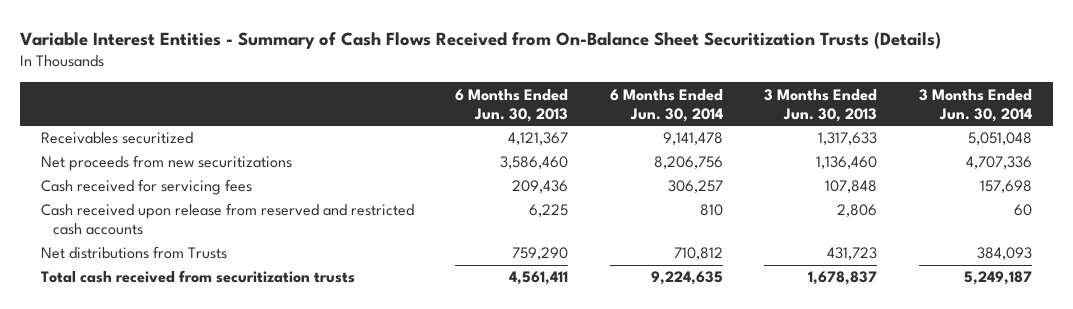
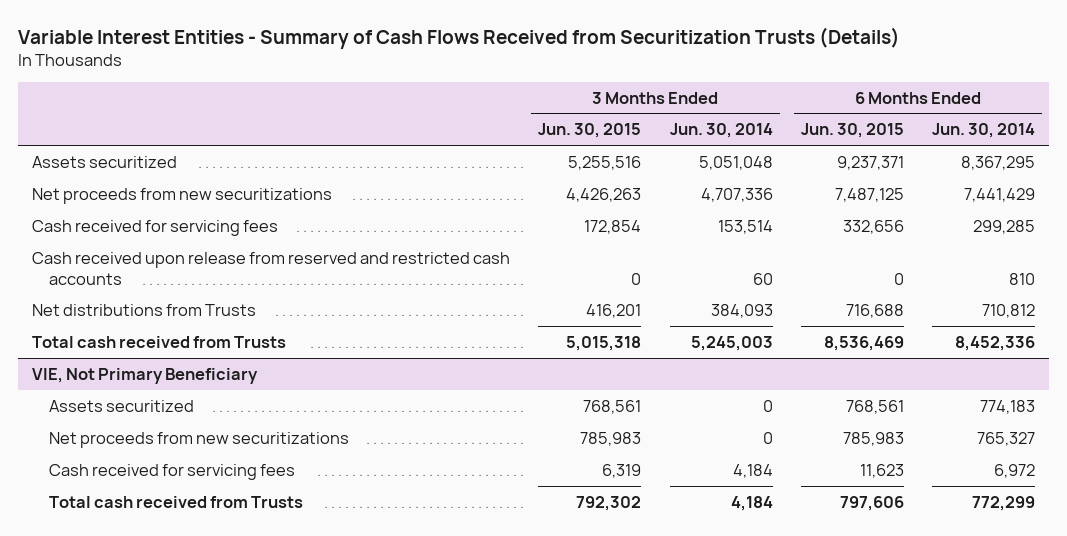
[19,31,941,49] Variable Interest Entities - Summary of Cash Flows Received from On-Balance Sheet Securitization Trusts (Details) -> [18,26,901,49] Variable Interest Entities - Summary of Cash Flows Received from Securitization Trusts (Details)
[455,88,569,122] 6 Months Ended Jun. 30, 2013 -> none
[764,88,878,122] 3 Months Ended Jun. 30, 2013 -> none
none -> [538,123,642,139] Jun. 30, 2015
none -> [800,123,904,139] Jun. 30, 2015
[40,132,193,145] Receivables securitized -> [32,155,178,168] Assets securitized
[662,132,723,146] 9,141,478 -> [960,155,1035,170] 8,367,295
[653,156,723,170] 8,206,756 -> [963,187,1035,202] 7,441,429
[667,180,723,194] 306,257 -> [972,219,1035,234] 299,285
[980,180,1033,194] 157,698 -> [717,219,773,234] 153,514
[40,270,355,284] Total cash received from securitization trusts -> [32,335,287,348] Total cash received from Trusts
[650,271,723,286] 9,224,635 -> [954,335,1035,351] 8,452,336
[964,271,1033,286] 5,249,187 -> [690,335,773,351] 5,245,003
none -> [32,367,259,384] VIE, Not Primary Beneficiary
none -> [49,399,195,412] Assets securitized
none -> [49,431,350,448] Net proceeds from new securitizations
none -> [49,463,296,480] Cash received for servicing fees
none -> [49,495,304,508] Total cash received from Trusts

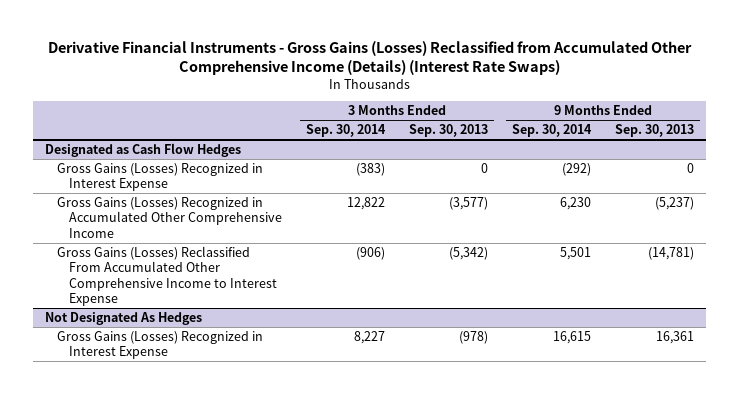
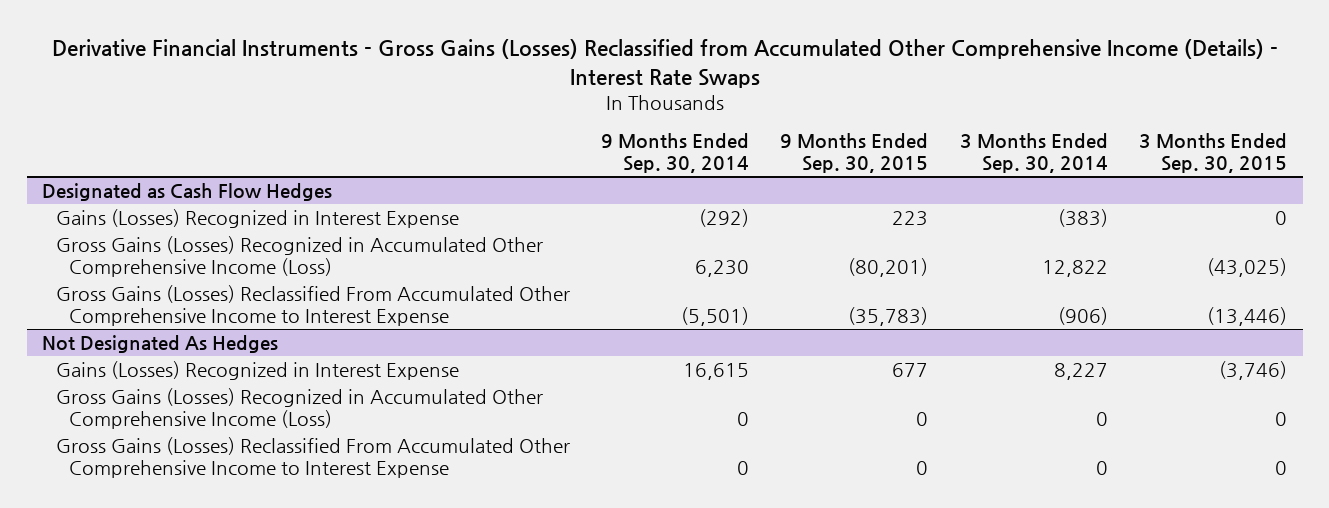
[47,40,692,75] Derivative Financial Instruments - Gross Gains (Losses) Reclassified from Accumulated Other Comprehensive Income (Details) (Interest Rate Swaps) -> [51,39,1278,88] Derivative Financial Instruments - Gross Gains (Losses) Reclassified from Accumulated Other Comprehensive Income (Details) - Interest Rate Swaps
[409,124,489,138] Sep. 30, 2013 -> none
[615,124,695,138] Sep. 30, 2013 -> none
none -> [780,133,929,174] 9 Months Ended Sep. 30, 2015
none -> [1138,133,1287,174] 3 Months Ended Sep. 30, 2015
[57,163,264,192] Gross Gains (Losses) Recognized in Interest Expense -> [55,208,459,228] Gains (Losses) Recognized in Interest Expense
[57,197,282,238] Gross Gains (Losses) Recognized in Accumulated Other Comprehensive Income -> [55,235,543,278] Gross Gains (Losses) Recognized in Accumulated Other Comprehensive Income (Loss)
[560,247,592,261] 5,501 -> [680,307,749,327] (5,501)
[57,331,264,360] Gross Gains (Losses) Recognized in Interest Expense -> [55,360,459,380] Gains (Losses) Recognized in Interest Expense
none -> [55,387,543,430] Gross Gains (Losses) Recognized in Accumulated Other Comprehensive Income (Loss)
none -> [55,436,570,479] Gross Gains (Losses) Reclassified From Accumulated Other Comprehensive Income to Interest Expense

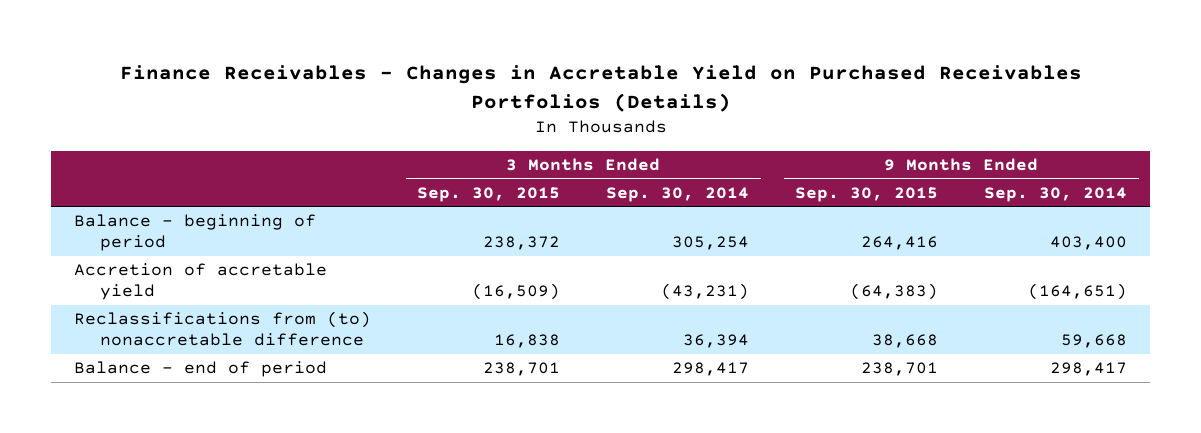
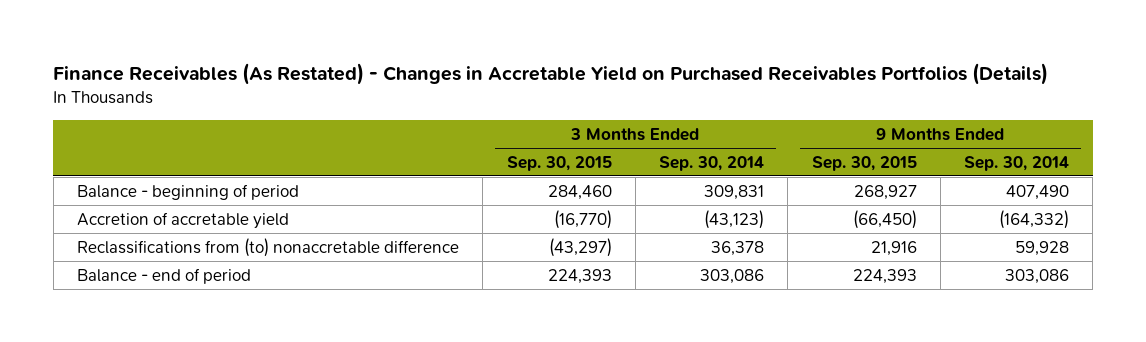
[119,65,1082,112] Finance Receivables - Changes in Accretable Yield on Purchased Receivables Portfolios (Details) -> [53,63,1049,86] Finance Receivables (As Restated) - Changes in Accretable Yield on Purchased Receivables Portfolios (Details)
[483,236,561,251] 238,372 -> [547,184,612,200] 284,460
[672,236,750,251] 305,254 -> [704,184,765,200] 309,831
[861,236,939,251] 264,416 -> [853,184,917,200] 268,927
[1050,236,1128,251] 403,400 -> [1006,184,1070,200] 407,490
[472,283,561,301] (16,509) -> [553,209,612,229] (16,770)
[661,283,750,301] (43,231) -> [704,209,765,229] (43,123)
[850,283,939,301] (64,383) -> [852,209,917,229] (66,450)
[1028,283,1128,301] (164,651) -> [999,209,1070,229] (164,332)
[494,334,561,349] 16,838 -> [548,237,612,257] (43,297)
[683,334,750,349] 36,394 -> [711,240,765,256] 36,378
[872,334,939,349] 38,668 -> [870,240,917,256] 21,916
[1061,334,1128,349] 59,668 -> [1015,240,1070,256] 59,928
[483,362,561,377] 238,701 -> [547,268,612,284] 224,393
[672,362,750,377] 298,417 -> [700,268,765,284] 303,086
[861,362,939,377] 238,701 -> [852,268,917,284] 224,393
[1050,362,1128,377] 298,417 -> [1005,268,1070,284] 303,086

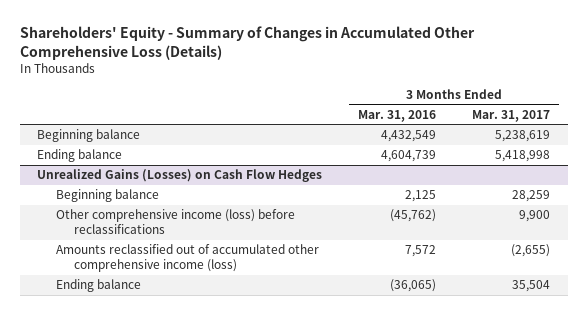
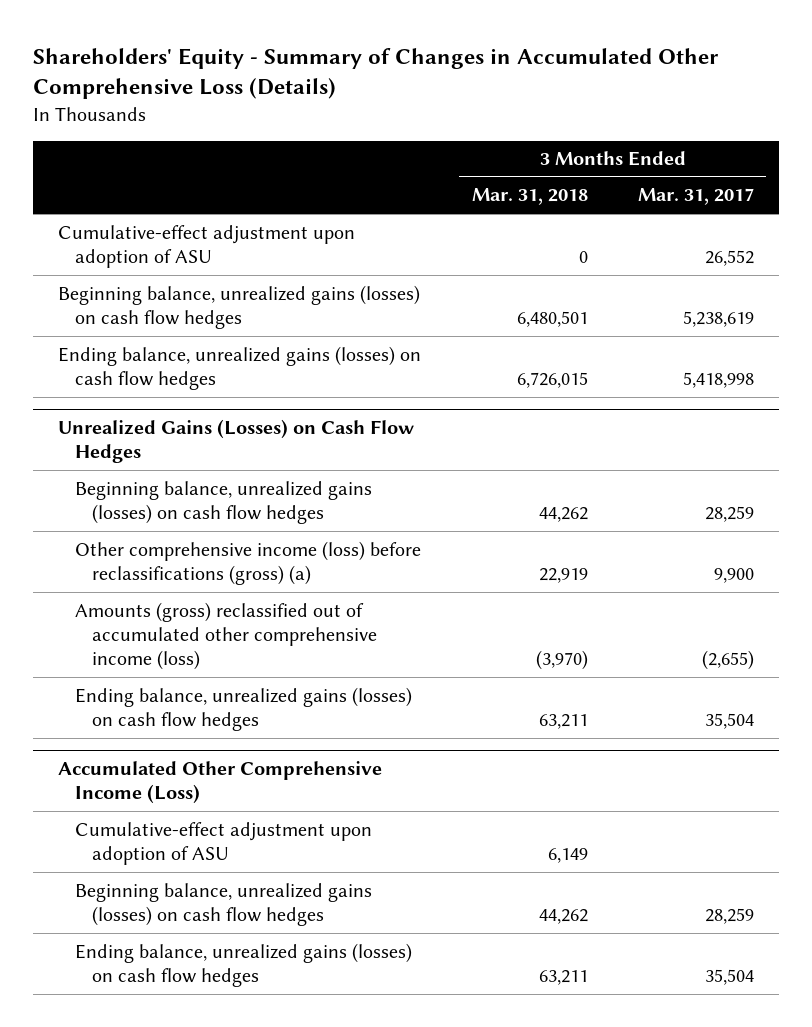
[358,110,437,123] Mar. 31, 2016 -> none
none -> [471,188,588,206] Mar. 31, 2018
none -> [58,224,356,268] Cumulative-effect adjustment upon adoption of ASU
[37,129,141,143] Beginning balance -> [58,284,421,329] Beginning balance, unrealized gains (losses) on cash flow hedges
[37,149,123,163] Ending balance -> [58,345,422,390] Ending balance, unrealized gains (losses) on cash flow hedges
[55,189,159,203] Beginning balance -> [75,480,373,524] Beginning balance, unrealized gains (losses) on cash flow hedges
[55,209,295,235] Other comprehensive income (loss) before reclassifications -> [75,540,422,585] Other comprehensive income (loss) before reclassifications (gross) (a)
[55,244,319,273] Amounts reclassified out of accumulated other comprehensive income (loss) -> [75,601,378,671] Amounts (gross) reclassified out of accumulated other comprehensive income (loss)
[55,279,141,293] Ending balance -> [75,686,413,731] Ending balance, unrealized gains (losses) on cash flow hedges
none -> [58,760,383,805] Accumulated Other Comprehensive Income (Loss)
none -> [75,821,373,865] Cumulative-effect adjustment upon adoption of ASU
none -> [75,882,373,926] Beginning balance, unrealized gains (losses) on cash flow hedges
none -> [75,942,413,987] Ending balance, unrealized gains (losses) on cash flow hedges

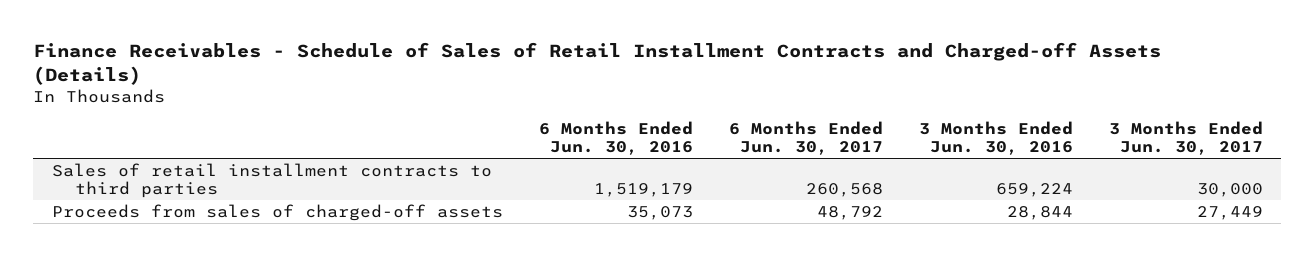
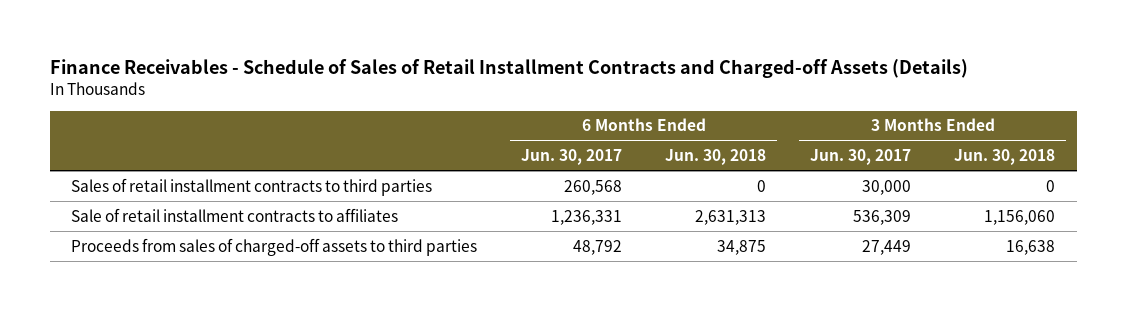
[538,120,693,155] 6 Months Ended Jun. 30, 2016 -> none
[918,120,1073,155] 3 Months Ended Jun. 30, 2016 -> none
none -> [665,149,767,166] Jun. 30, 2018
none -> [954,149,1056,166] Jun. 30, 2018
none -> [71,207,399,222] Sale of retail installment contracts to affiliates
[51,203,503,221] Proceeds from sales of charged-off assets -> [71,237,478,256] Proceeds from sales of charged-off assets to third parties

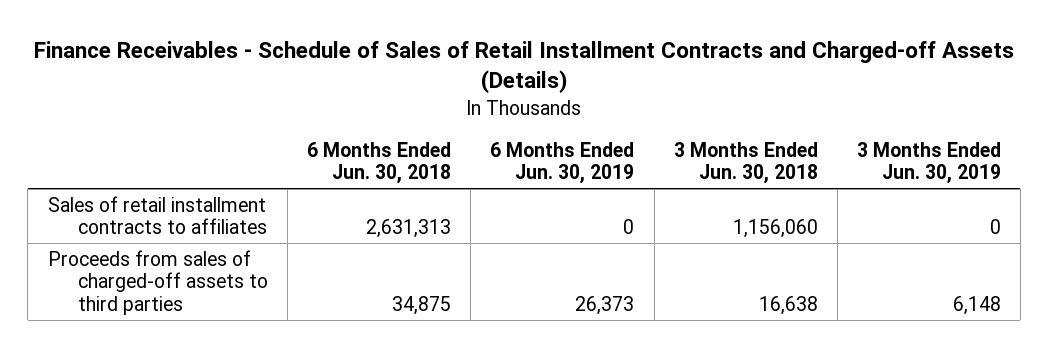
[520,149,622,166] Jun. 30, 2017 -> none
[809,149,911,166] Jun. 30, 2017 -> none
none -> [490,141,635,185] 6 Months Ended Jun. 30, 2019
none -> [856,141,1001,185] 3 Months Ended Jun. 30, 2019
[71,177,433,196] Sales of retail installment contracts to third parties -> none
[71,207,399,222] Sale of retail installment contracts to affiliates -> [47,195,267,235] Sales of retail installment contracts to affiliates

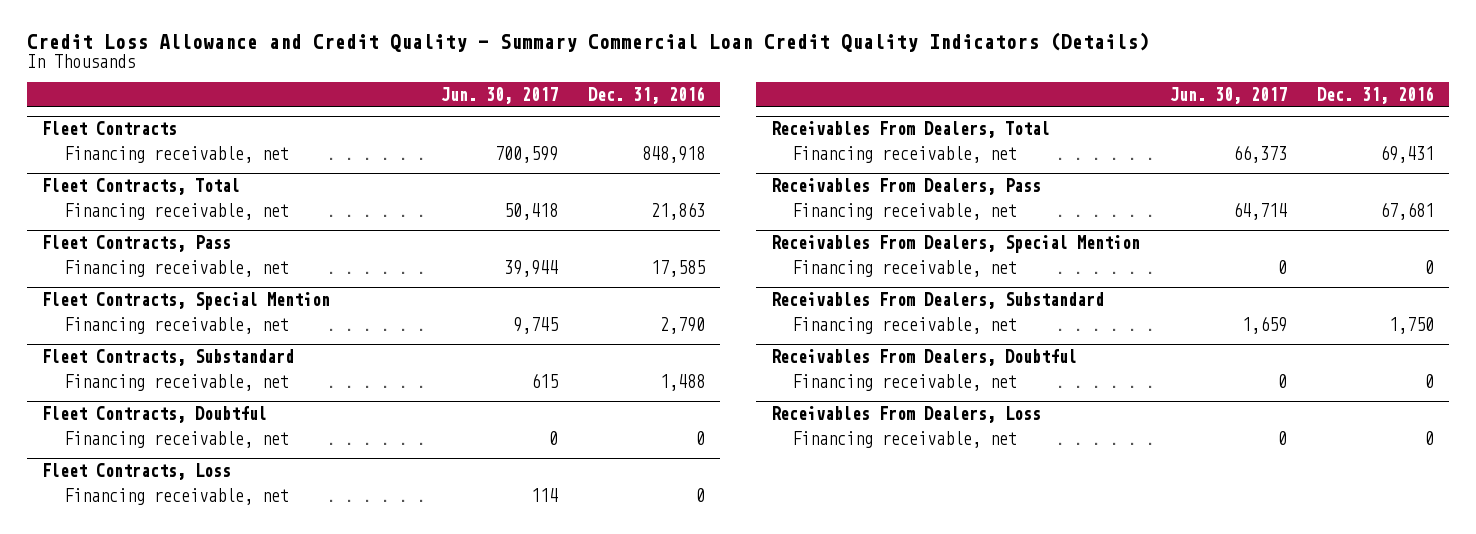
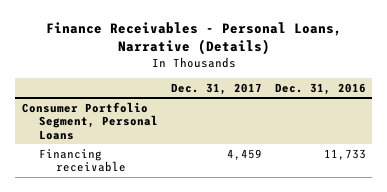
[27,32,1150,53] Credit Loss Allowance and Credit Quality - Summary Commercial Loan Credit Quality Indicators (Details) -> [45,22,342,56] Finance Receivables - Personal Loans, Narrative (Details)
[441,87,559,105] Jun. 30, 2017 -> none
none -> [170,82,262,95] Dec. 31, 2017
[42,120,178,135] Fleet Contracts -> none
[42,177,241,195] Fleet Contracts, Total -> none
[64,202,290,220] Financing receivable, net -> none
[42,234,232,252] Fleet Contracts, Pass -> none
[64,259,290,277] Financing receivable, net -> none
[42,291,331,310] Fleet Contracts, Special Mention -> none
[64,316,290,334] Financing receivable, net -> none
[42,348,295,366] Fleet Contracts, Substandard -> none
[64,373,290,391] Financing receivable, net -> none
[42,405,268,423] Fleet Contracts, Doubtful -> none
[64,430,290,448] Financing receivable, net -> none
[42,462,232,480] Fleet Contracts, Loss -> none
[64,487,290,505] Financing receivable, net -> none
[770,120,1050,138] Receivables From Dealers, Total -> none
[792,145,1018,163] Financing receivable, net -> none
[770,177,1041,195] Receivables From Dealers, Pass -> none
[792,202,1018,220] Financing receivable, net -> none
[770,234,1140,253] Receivables From Dealers, Special Mention -> none
[792,259,1018,277] Financing receivable, net -> none
[770,291,1104,309] Receivables From Dealers, Substandard -> none
[792,316,1018,334] Financing receivable, net -> none
[770,348,1077,366] Receivables From Dealers, Doubtful -> none
[792,373,1018,391] Financing receivable, net -> none
[770,405,1041,423] Receivables From Dealers, Loss -> none
[792,430,1018,448] Financing receivable, net -> none
none -> [21,101,158,140] Consumer Portfolio Segment, Personal Loans
[64,145,290,163] Financing receivable, net -> [38,148,126,173] Financing receivable
[642,145,706,163] 848,918 -> [323,148,366,160] 11,733

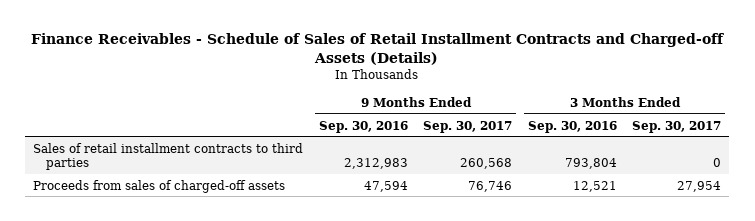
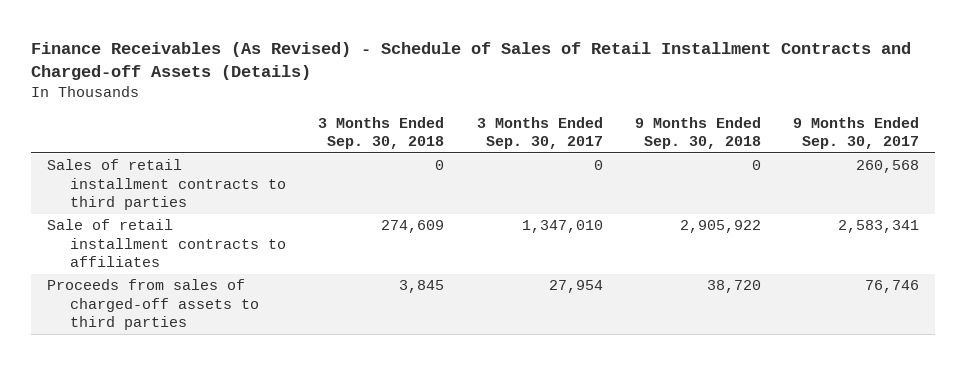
[31,33,725,65] Finance Receivables - Schedule of Sales of Retail Installment Contracts and Charged-off Assets (Details) -> [30,41,911,80] Finance Receivables (As Revised) - Schedule of Sales of Retail Installment Contracts and Charged-off Assets (Details)
[318,120,408,133] Sep. 30, 2016 -> none
[527,120,617,133] Sep. 30, 2016 -> none
none -> [318,116,445,150] 3 Months Ended Sep. 30, 2018
none -> [634,116,761,150] 9 Months Ended Sep. 30, 2018
none -> [46,219,287,268] Sale of retail installment contracts to affiliates
[33,179,286,193] Proceeds from sales of charged-off assets -> [46,279,260,331] Proceeds from sales of charged-off assets to third parties

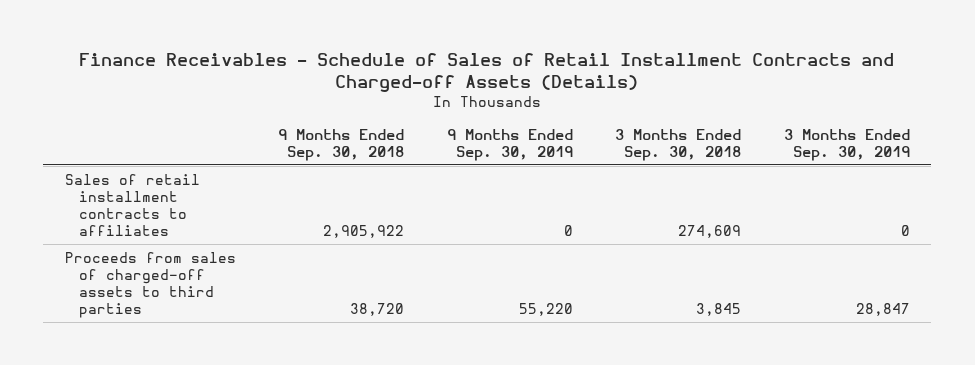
[30,41,911,80] Finance Receivables (As Revised) - Schedule of Sales of Retail Installment Contracts and Charged-off Assets (Details) -> [79,52,895,92] Finance Receivables - Schedule of Sales of Retail Installment Contracts and Charged-off Assets (Details)
[476,116,603,150] 3 Months Ended Sep. 30, 2017 -> none
[792,116,919,150] 9 Months Ended Sep. 30, 2017 -> none
none -> [446,128,573,161] 9 Months Ended Sep. 30, 2019
none -> [784,128,911,161] 3 Months Ended Sep. 30, 2019
[46,159,287,211] Sales of retail installment contracts to third parties -> none
[46,219,287,268] Sale of retail installment contracts to affiliates -> [64,173,200,236] Sales of retail installment contracts to affiliates

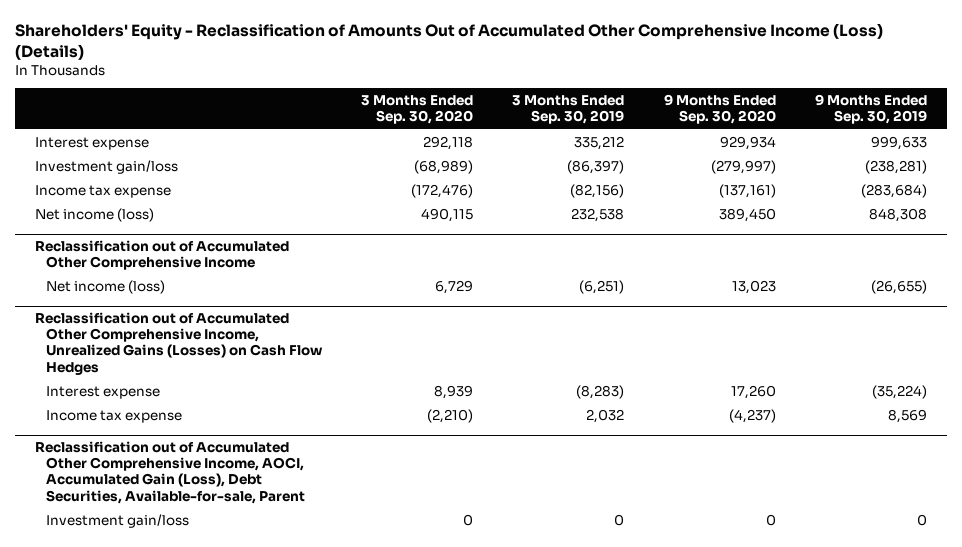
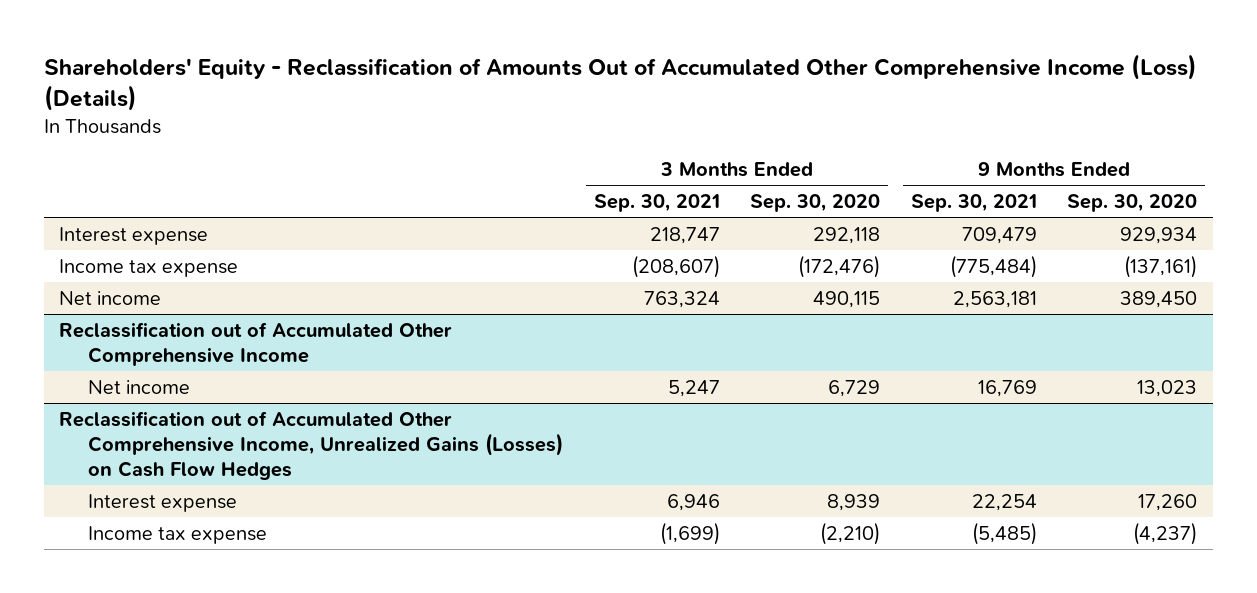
[512,95,625,125] 3 Months Ended Sep. 30, 2019 -> none
[815,94,928,125] 9 Months Ended Sep. 30, 2019 -> none
none -> [593,193,720,212] Sep. 30, 2021
none -> [910,193,1037,212] Sep. 30, 2021
[35,159,179,174] Investment gain/loss -> none
[35,207,155,222] Net income (loss) -> [59,290,162,305] Net income
[45,279,165,294] Net income (loss) -> [87,379,190,394] Net income
[35,441,305,504] Reclassification out of Accumulated Other Comprehensive Income, AOCI, Accumulated Gain (Loss), Debt Securities, Available-for-sale, Parent -> none
[45,513,189,528] Investment gain/loss -> none

